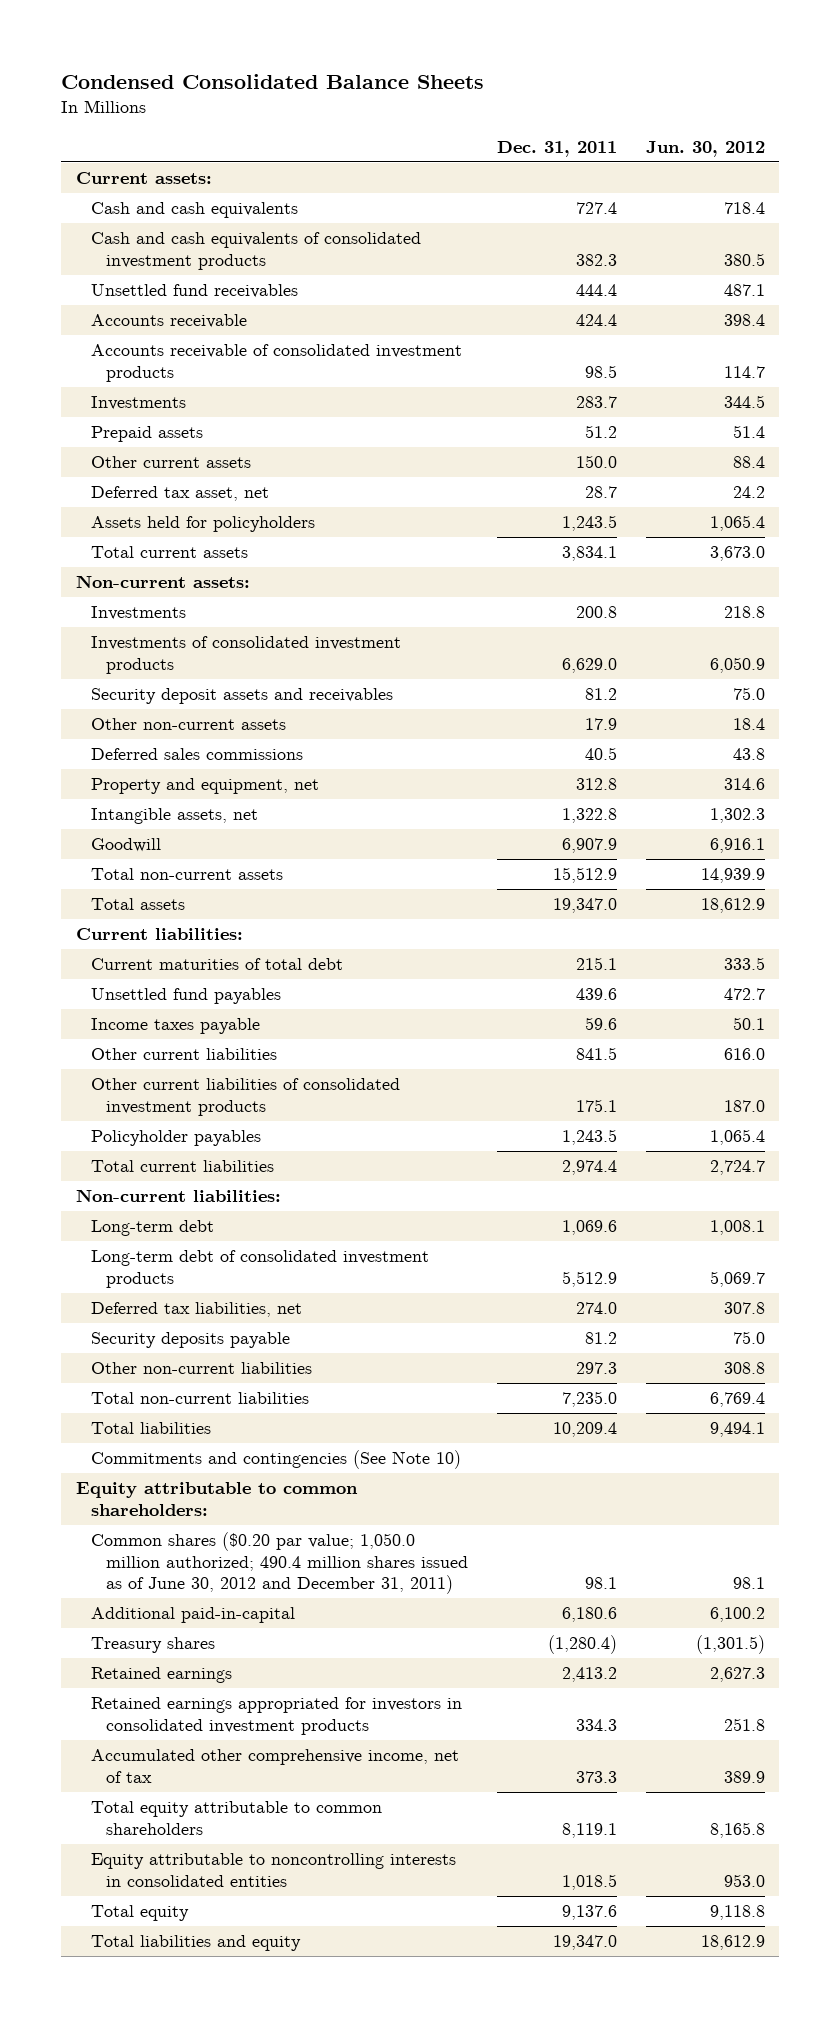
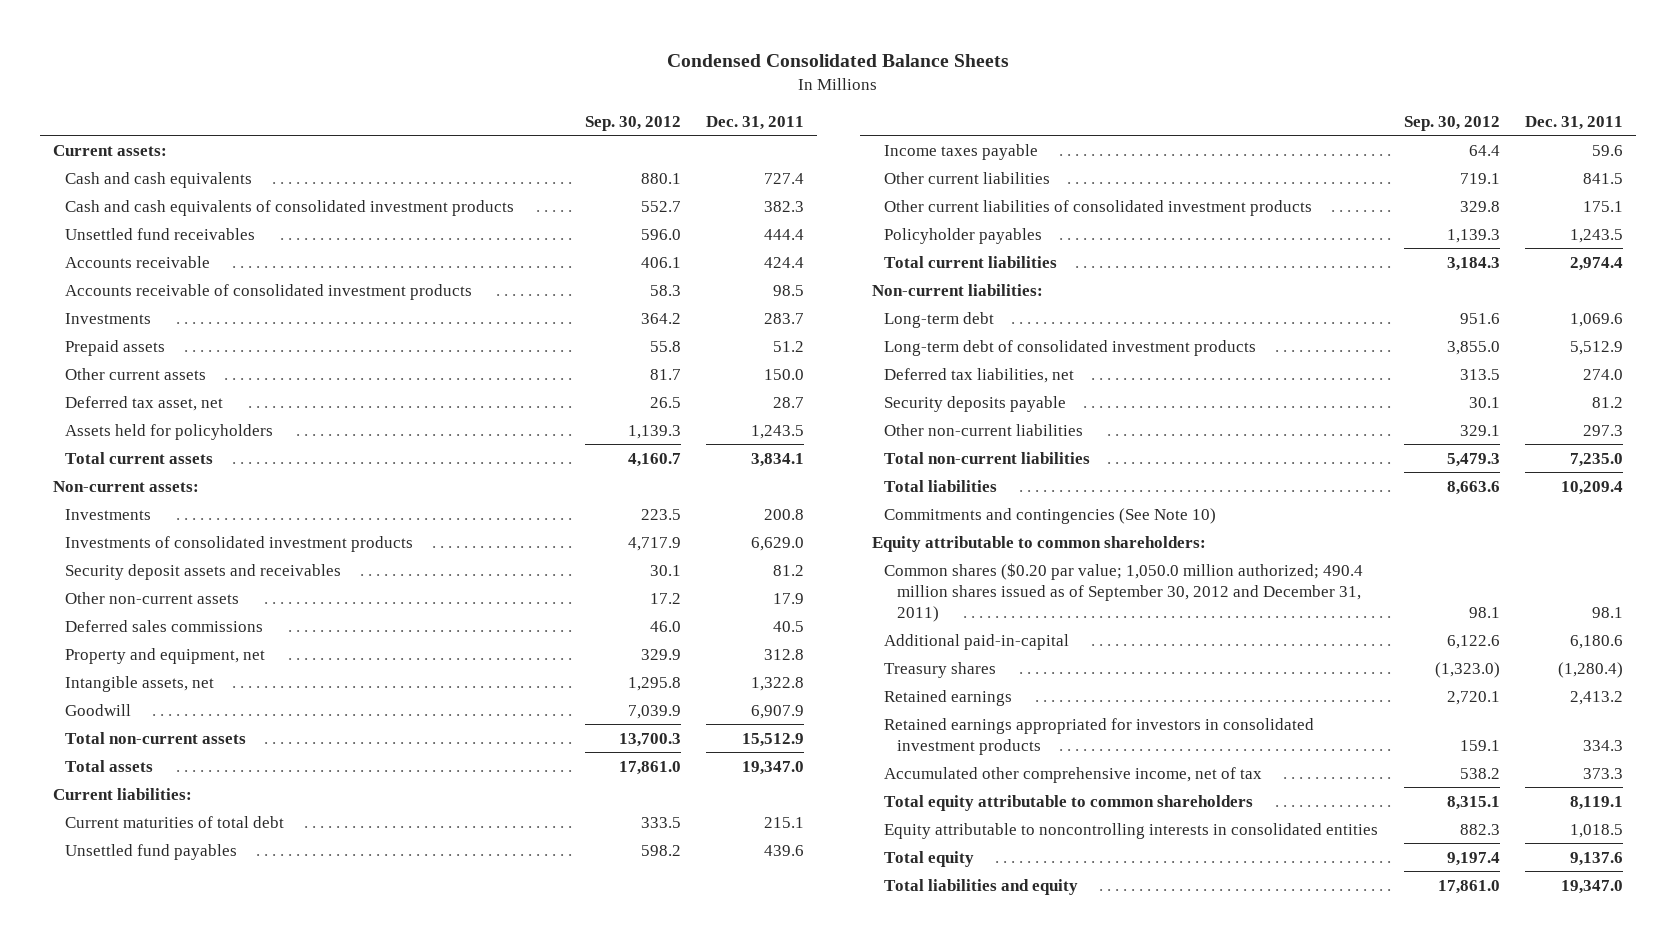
[645,140,765,157] Jun. 30, 2012 -> none
none -> [584,115,681,131] Sep. 30, 2012
[90,1532,468,1594] Common shares ($0.20 par value; 1,050.0 million authorized; 490.4 million shares issued as of June 30, 2012 and December 31, 2011) -> [884,562,1364,622] Common shares ($0.20 par value; 1,050.0 million authorized; 490.4 million shares issued as of September 30, 2012 and December 31, 2011)

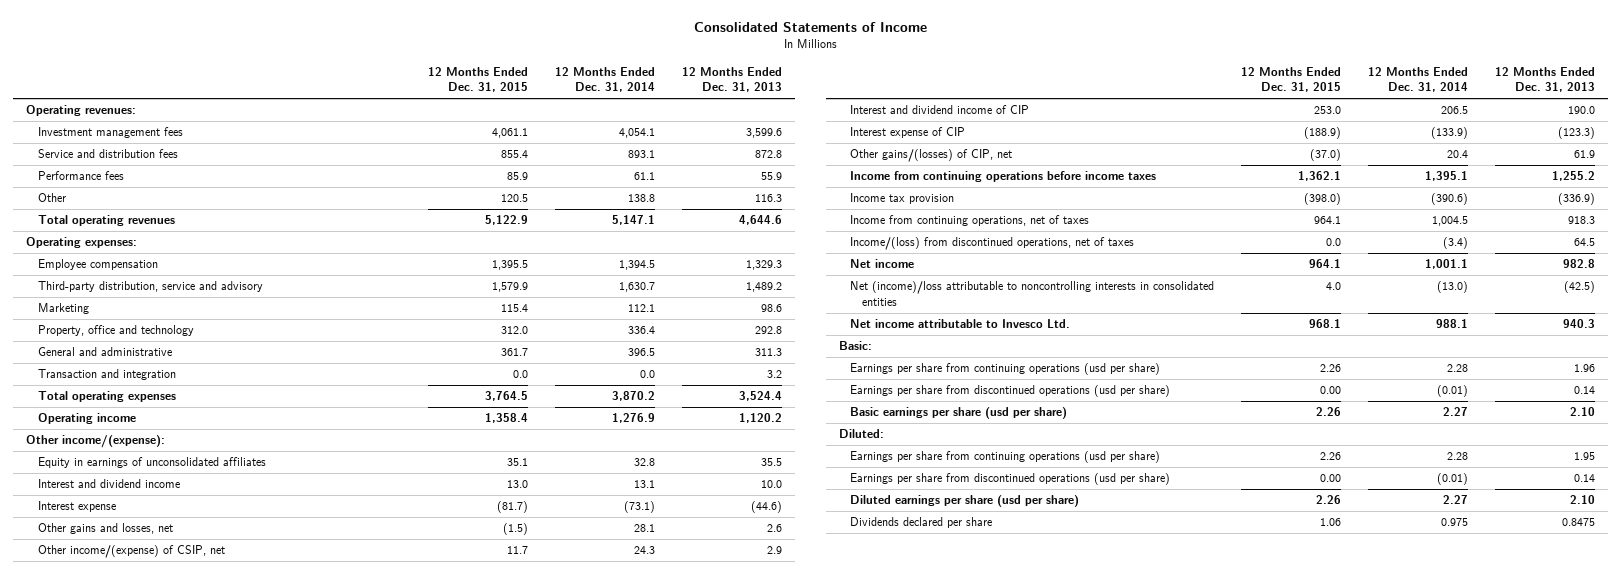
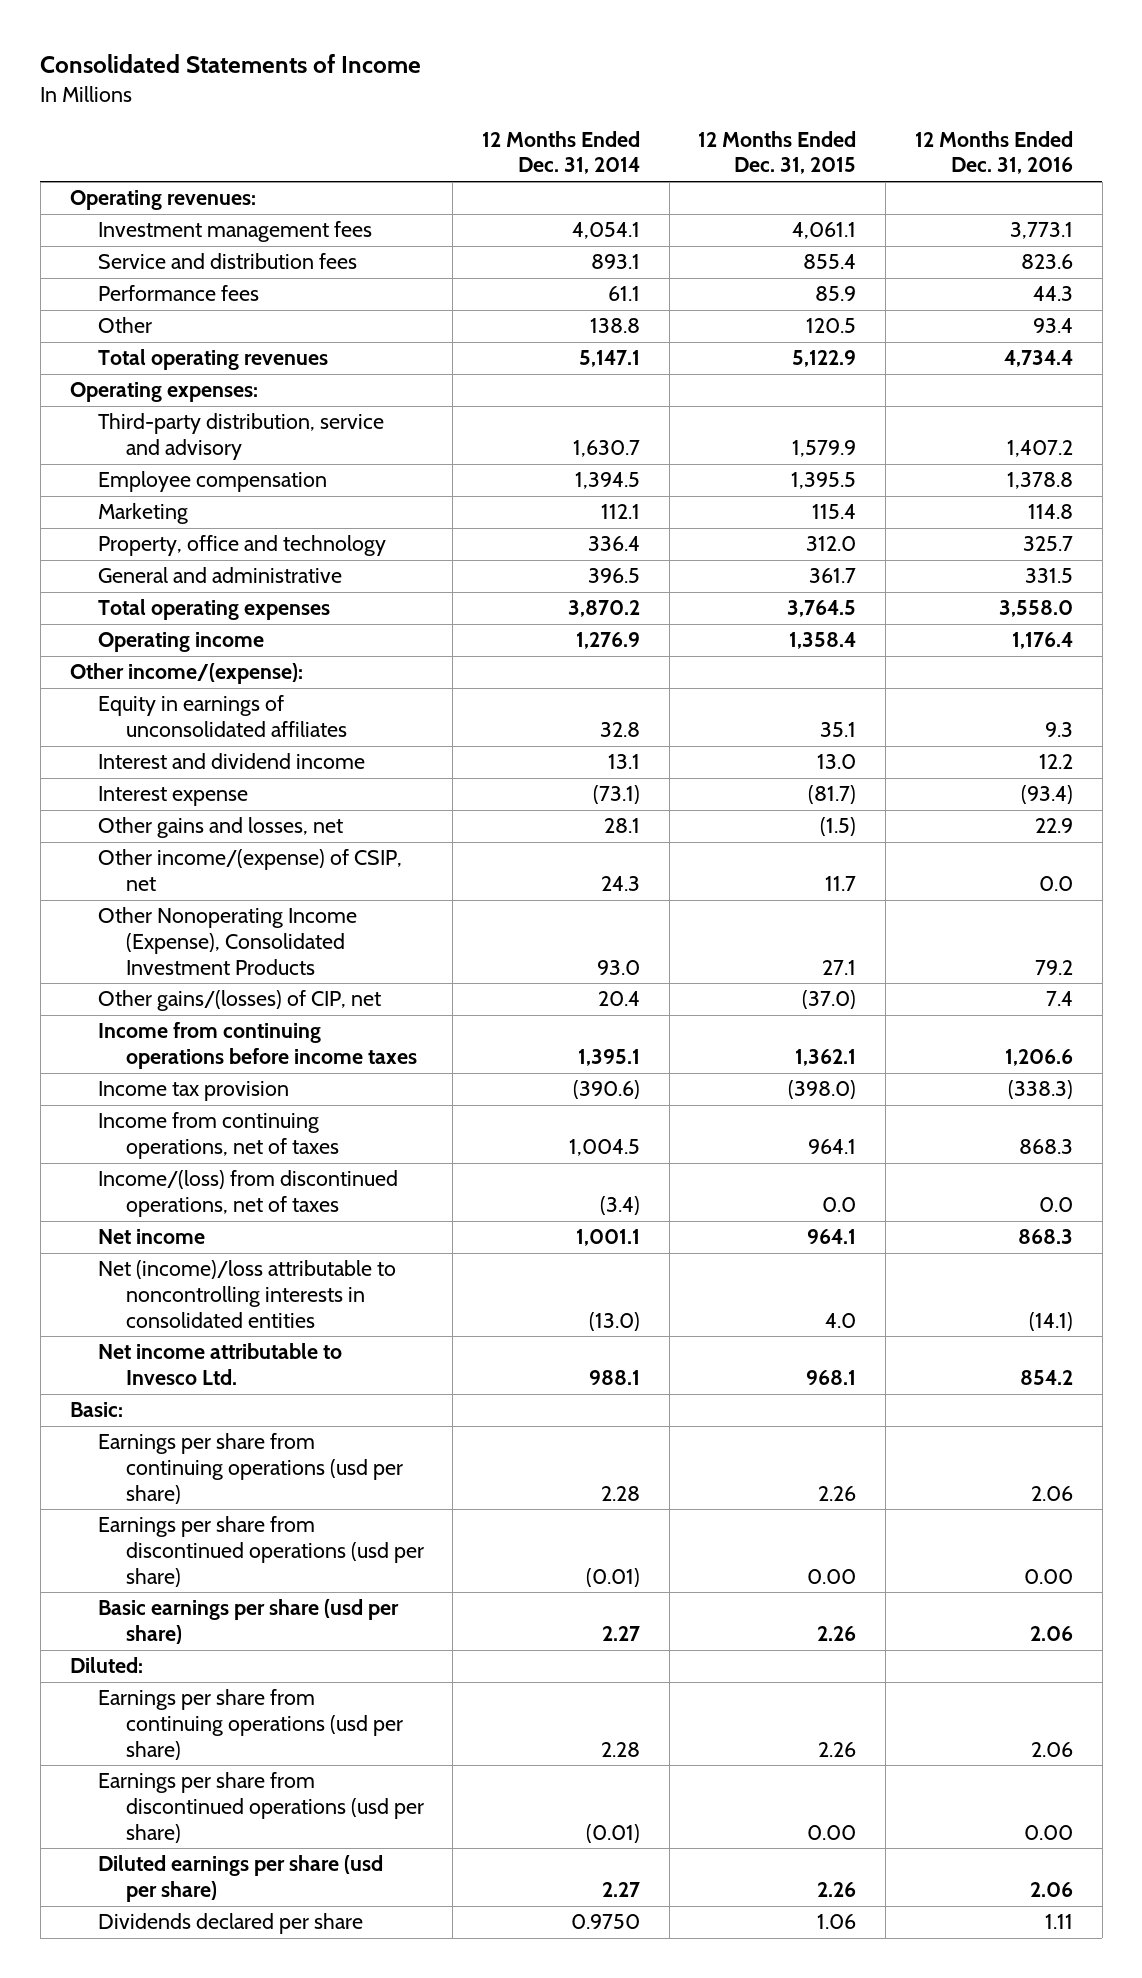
[681,66,782,93] 12 Months Ended Dec. 31, 2013 -> none
none -> [914,130,1073,175] 12 Months Ended Dec. 31, 2016
[37,259,158,271] Employee compensation -> [97,471,327,493] Employee compensation
[37,369,176,381] Transaction and integration -> none
[850,105,1030,115] Interest and dividend income of CIP -> none
[850,127,966,139] Interest expense of CIP -> none
none -> [97,907,357,975] Other Nonoperating Income (Expense), Consolidated Investment Products
[1441,518,1469,527] 0.975 -> [571,1914,641,1930] 0.9750

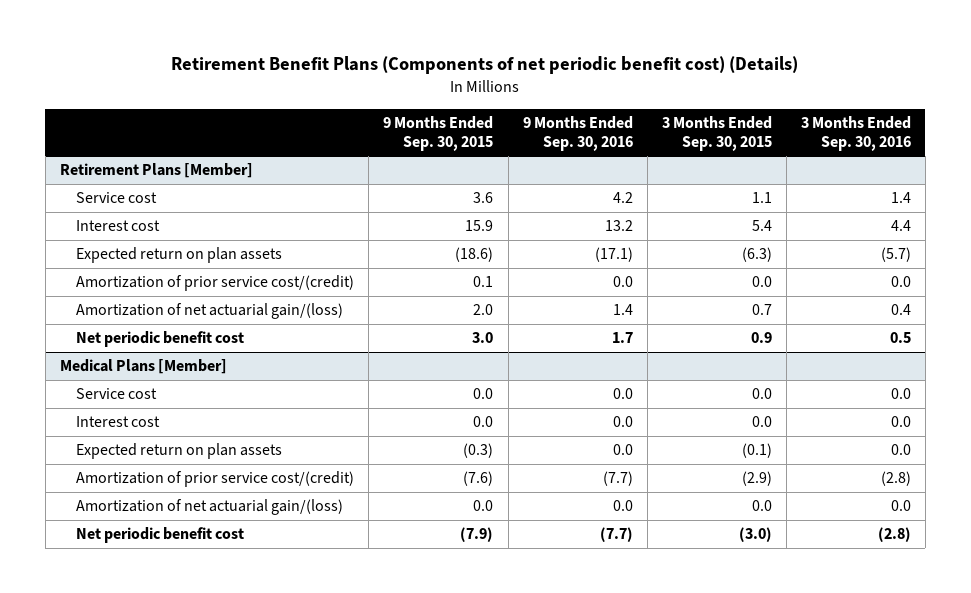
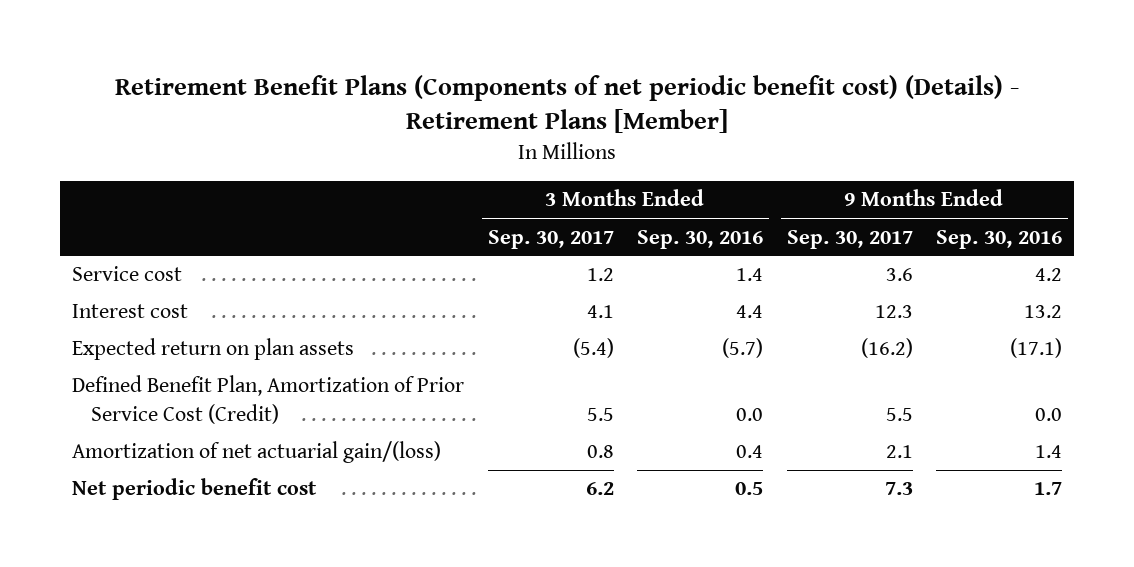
[171,56,799,75] Retirement Benefit Plans (Components of net periodic benefit cost) (Details) -> [115,74,1020,134] Retirement Benefit Plans (Components of net periodic benefit cost) (Details) - Retirement Plans [Member]
[383,115,494,151] 9 Months Ended Sep. 30, 2015 -> none
[661,115,772,151] 3 Months Ended Sep. 30, 2015 -> none
none -> [487,229,614,249] Sep. 30, 2017
none -> [786,229,913,249] Sep. 30, 2017
[59,163,253,179] Retirement Plans [Member] -> none
[76,275,355,292] Amortization of prior service cost/(credit) -> [72,375,465,425] Defined Benefit Plan, Amortization of Prior Service Cost (Credit)
[59,359,227,375] Medical Plans [Member] -> none
[76,388,158,400] Service cost -> none
[76,416,161,428] Interest cost -> none
[76,443,283,460] Expected return on plan assets -> none
[76,471,355,488] Amortization of prior service cost/(credit) -> none
[76,499,344,516] Amortization of net actuarial gain/(loss) -> none
[76,527,245,544] Net periodic benefit cost -> none

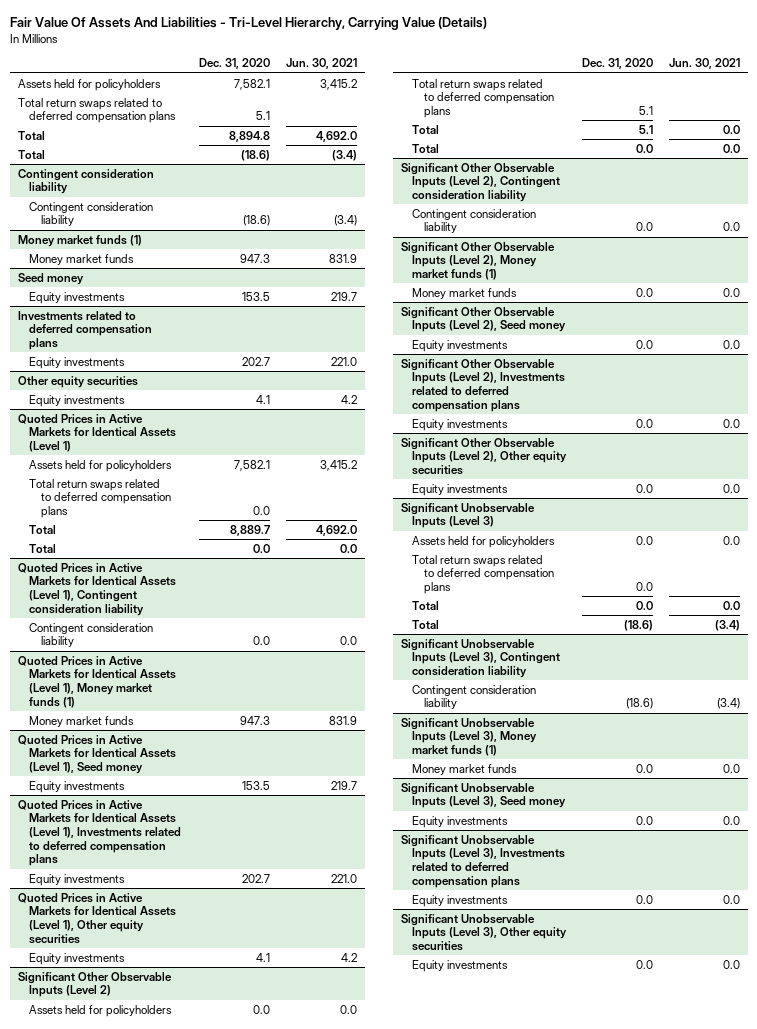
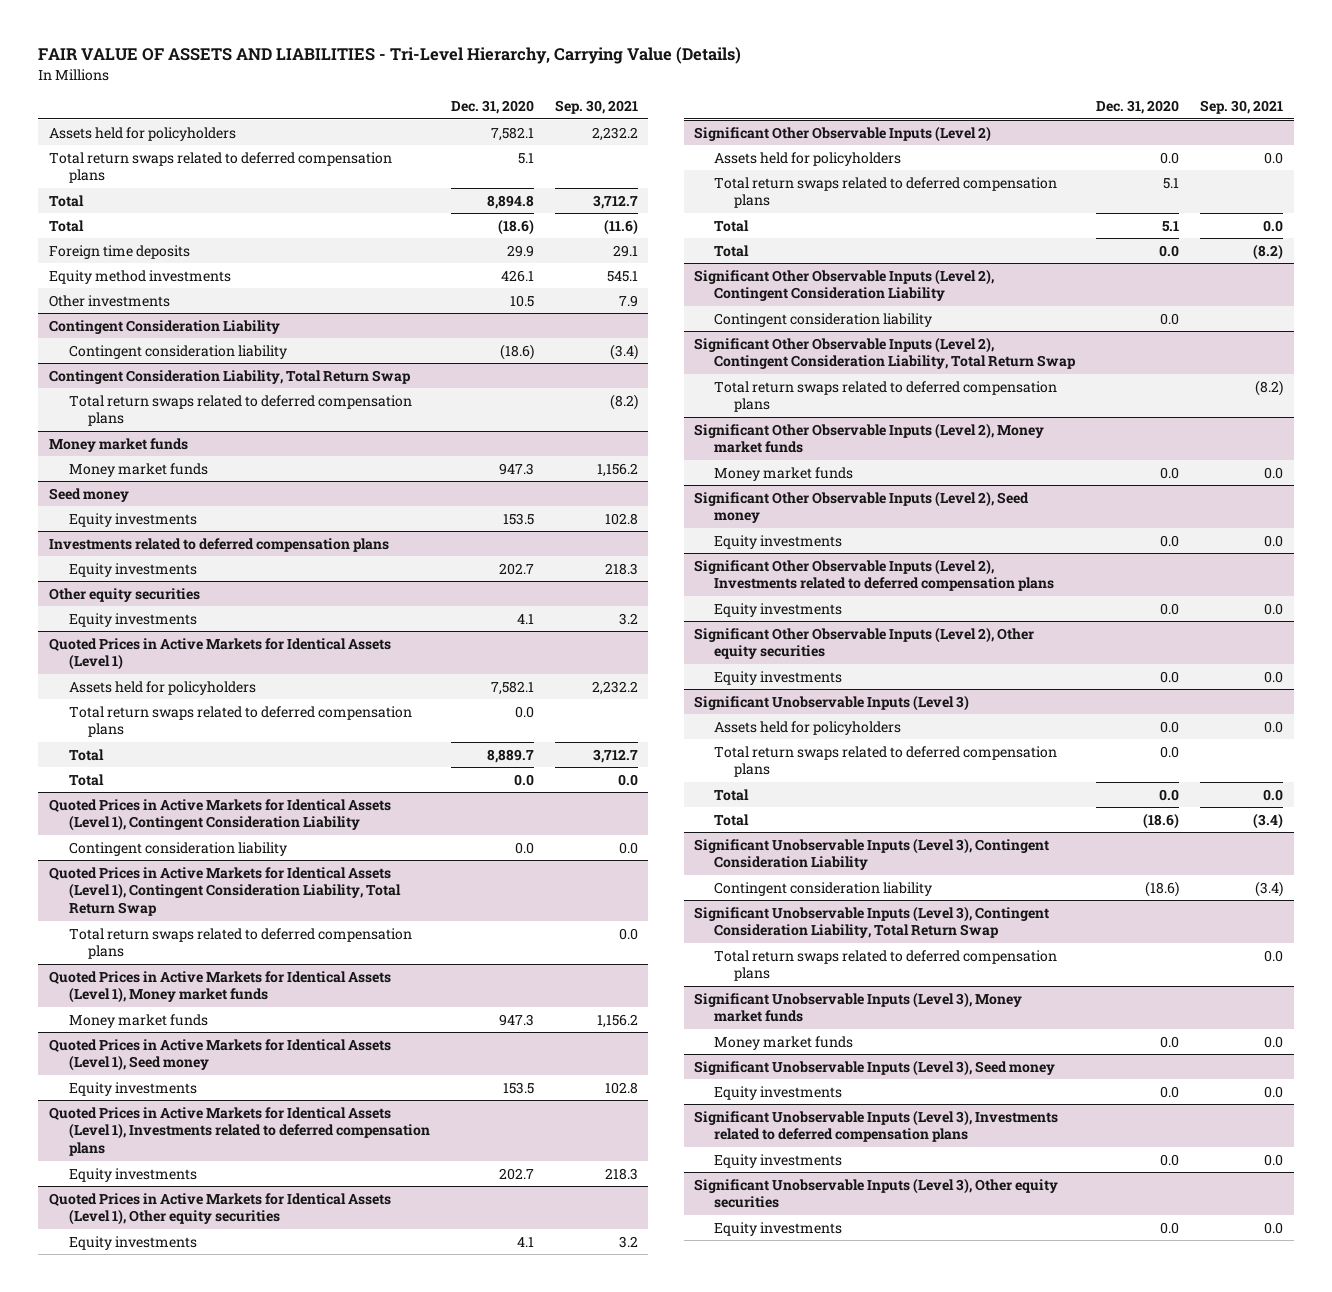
[9,17,487,31] Fair Value Of Assets And Liabilities - Tri-Level Hierarchy, Carrying Value (Details) -> [38,47,742,65] FAIR VALUE OF ASSETS AND LIABILITIES - Tri-Level Hierarchy, Carrying Value (Details)
[285,58,357,70] Jun. 30, 2021 -> none
none -> [554,100,638,115] Sep. 30, 2021
none -> [49,244,191,259] Foreign time deposits
none -> [49,269,232,284] Equity method investments
none -> [49,294,171,307] Other investments
[17,168,154,195] Contingent consideration liability -> [49,319,281,334] Contingent Consideration Liability
none -> [49,369,412,384] Contingent Consideration Liability, Total Return Swap
none -> [68,394,412,427] Total return swaps related to deferred compensation plans
[17,234,142,247] Money market funds (1) -> [49,437,189,452] Money market funds
[17,562,177,616] Quoted Prices in Active Markets for Identical Assets (Level 1), Contingent consideration liability -> [49,798,392,832] Quoted Prices in Active Markets for Identical Assets (Level 1), Contingent Consideration Liability
none -> [49,866,401,917] Quoted Prices in Active Markets for Identical Assets (Level 1), Contingent Consideration Liability, Total Return Swap
none -> [68,927,412,960] Total return swaps related to deferred compensation plans
[17,655,177,708] Quoted Prices in Active Markets for Identical Assets (Level 1), Money market funds (1) -> [49,970,392,1004] Quoted Prices in Active Markets for Identical Assets (Level 1), Money market funds
[400,162,561,203] Significant Other Observable Inputs (Level 2), Contingent consideration liability -> [694,268,995,302] Significant Other Observable Inputs (Level 2), Contingent Consideration Liability
none -> [694,336,1077,370] Significant Other Observable Inputs (Level 2), Contingent Consideration Liability, Total Return Swap
none -> [714,380,1058,413] Total return swaps related to deferred compensation plans
[400,241,555,281] Significant Other Observable Inputs (Level 2), Money market funds (1) -> [694,422,1045,454] Significant Other Observable Inputs (Level 2), Money market funds
[400,638,561,679] Significant Unobservable Inputs (Level 3), Contingent consideration liability -> [694,837,1050,871] Significant Unobservable Inputs (Level 3), Contingent Consideration Liability
none -> [694,905,1050,939] Significant Unobservable Inputs (Level 3), Contingent Consideration Liability, Total Return Swap
none -> [714,949,1058,982] Total return swaps related to deferred compensation plans
[400,717,538,757] Significant Unobservable Inputs (Level 3), Money market funds (1) -> [694,991,1023,1023] Significant Unobservable Inputs (Level 3), Money market funds

